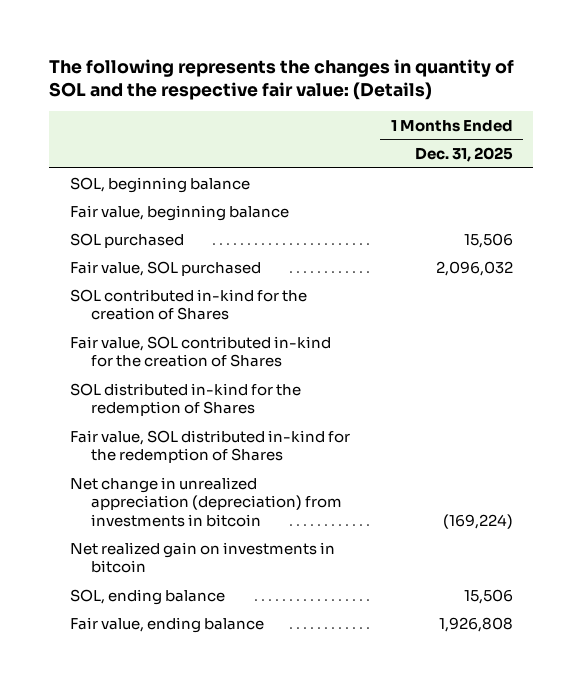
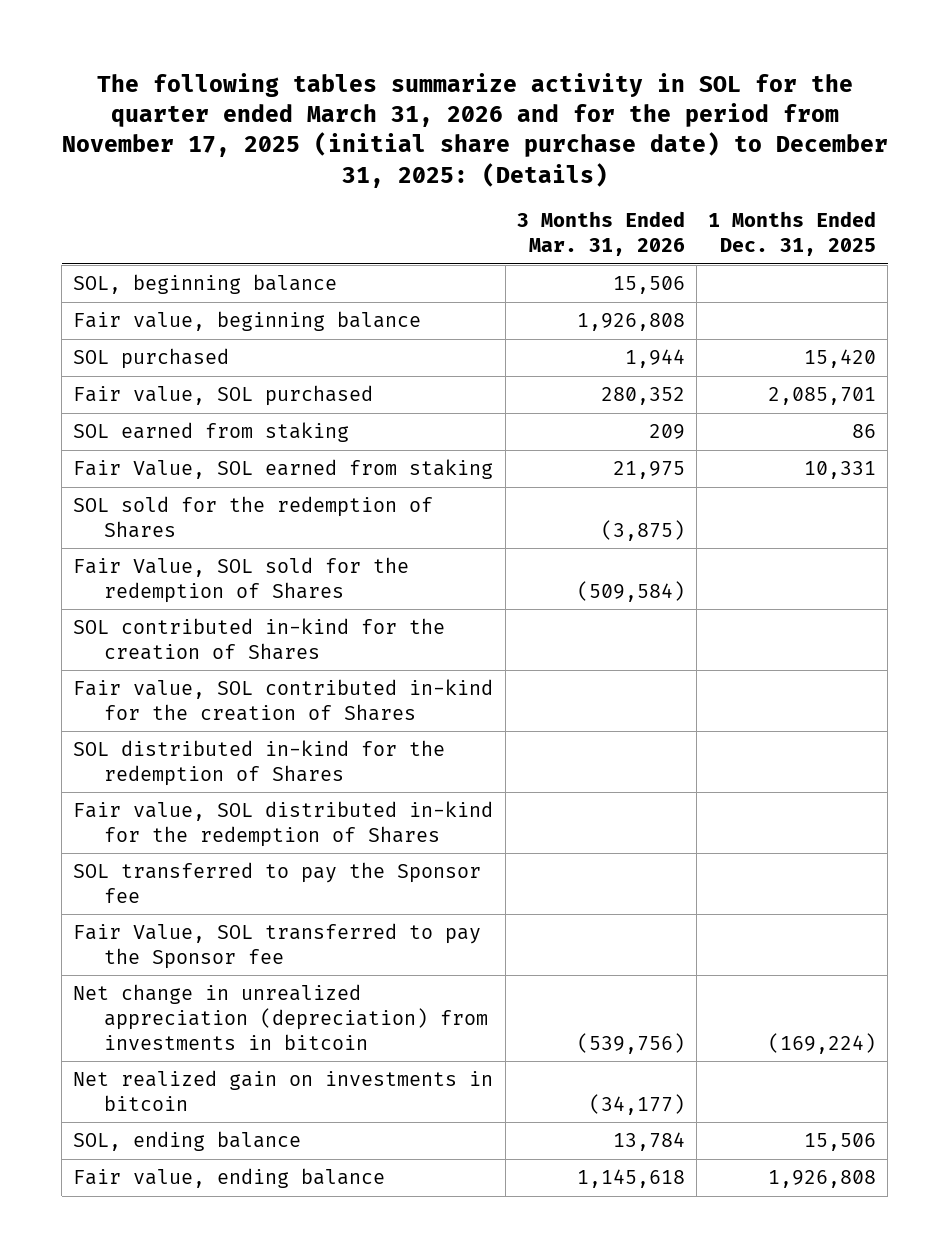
[49,58,515,100] The following represents the changes in quantity of SOL and the respective fair value: (Details) -> [61,72,888,188] The following tables summarize activity in SOL for the quarter ended March 31, 2026 and for the period from November 17, 2025 (initial share purchase date) to December 31, 2025: (Details)
none -> [516,211,685,257] 3 Months Ended Mar. 31, 2026
[463,232,513,248] 15,506 -> [804,349,877,369] 15,420
[435,260,513,276] 2,096,032 -> [768,387,877,406] 2,085,701
none -> [73,422,350,443] SOL earned from staking
none -> [73,459,494,480] Fair Value, SOL earned from staking
none -> [73,496,434,538] SOL sold for the redemption of Shares
none -> [73,557,410,603] Fair Value, SOL sold for the redemption of Shares
none -> [73,862,482,903] SOL transferred to pay the Sponsor fee
none -> [73,923,482,969] Fair Value, SOL transferred to pay the Sponsor fee

